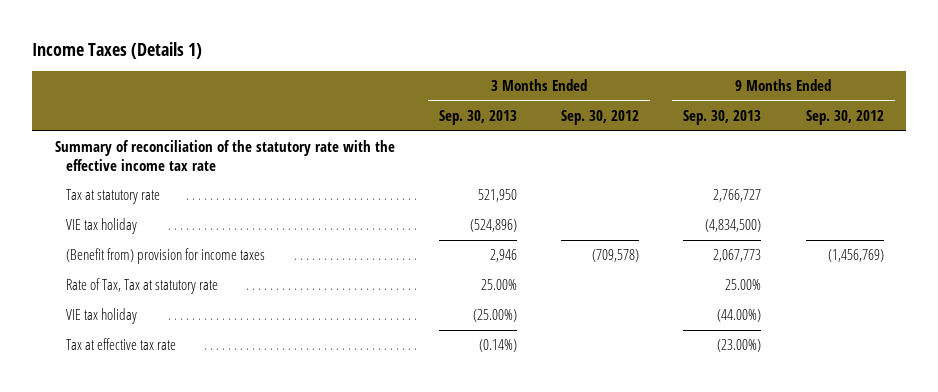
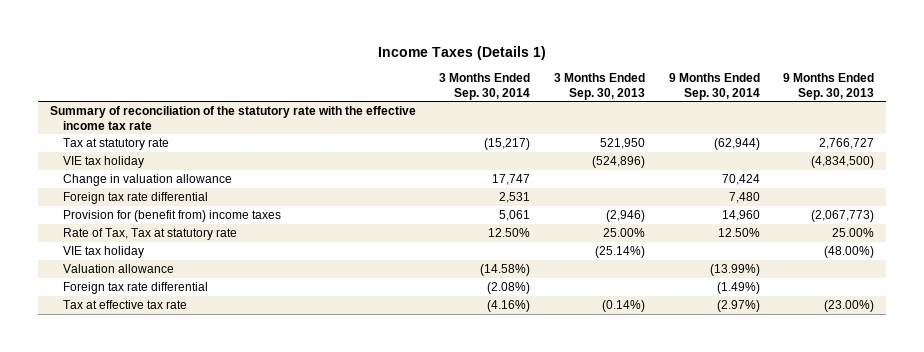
[561,110,640,126] Sep. 30, 2012 -> none
[805,110,884,126] Sep. 30, 2012 -> none
none -> [439,73,531,100] 3 Months Ended Sep. 30, 2014
none -> [668,73,760,100] 9 Months Ended Sep. 30, 2014
none -> [63,174,233,187] Change in valuation allowance
none -> [63,192,209,205] Foreign tax rate differential
[66,248,266,265] (Benefit from) provision for income taxes -> [63,210,282,223] Provision for (benefit from) income taxes
[489,249,517,263] 2,946 -> [605,210,645,223] (2,946)
[713,249,762,263] 2,067,773 -> [811,210,875,223] (2,067,773)
[472,309,517,323] (25.00%) -> [594,246,645,259] (25.14%)
[717,309,762,323] (44.00%) -> [824,246,875,259] (48.00%)
none -> [63,264,175,274] Valuation allowance
none -> [63,282,209,295] Foreign tax rate differential

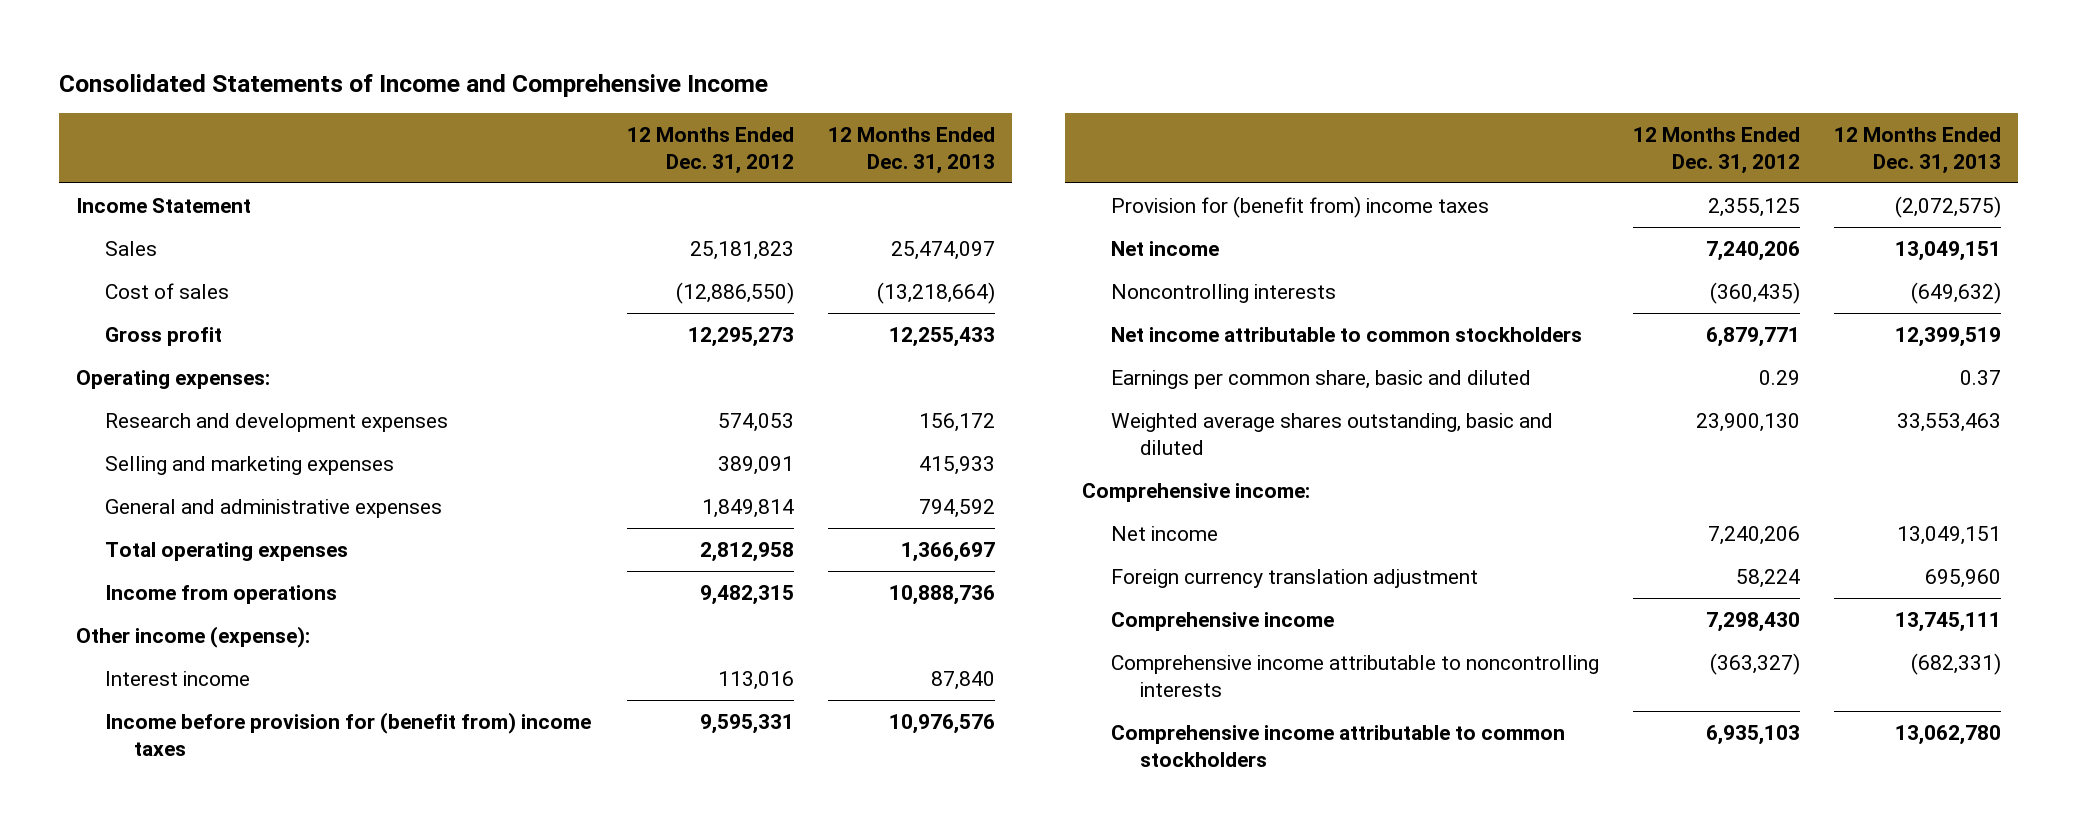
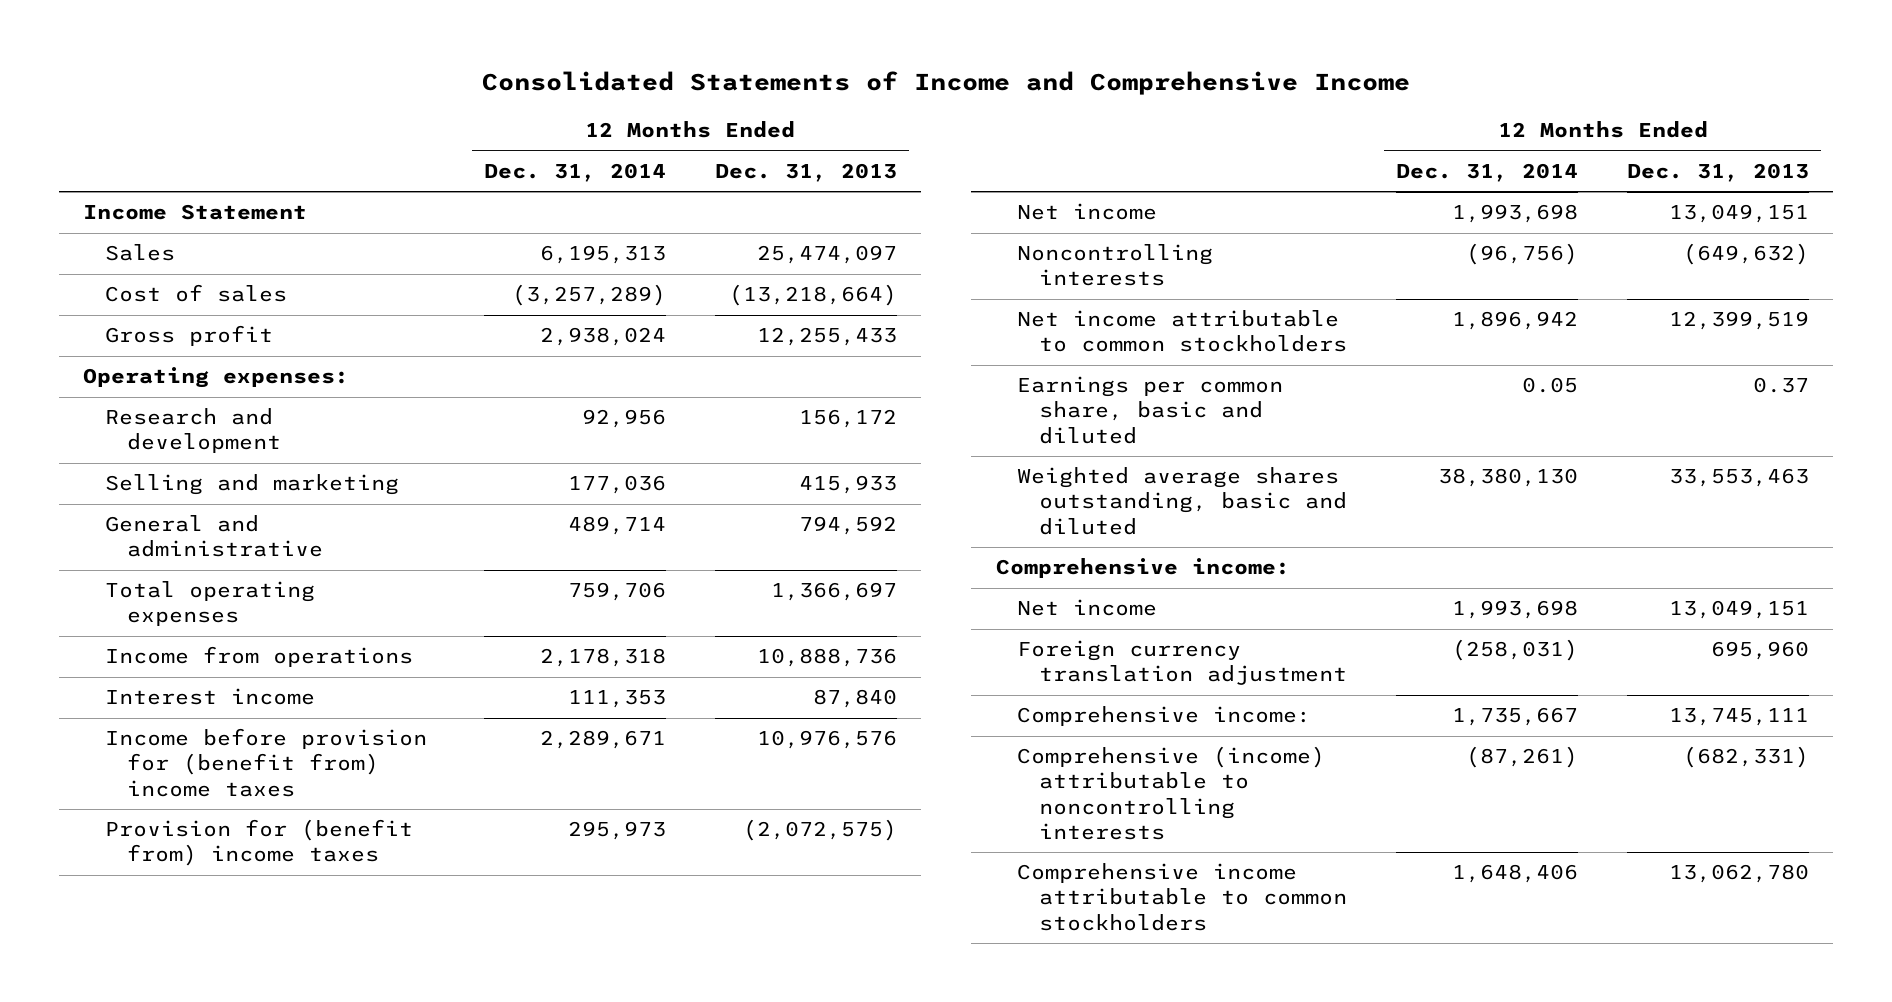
[627,127,795,174] 12 Months Ended Dec. 31, 2012 -> none
none -> [483,162,666,182] Dec. 31, 2014
[105,412,449,432] Research and development expenses -> [105,408,281,454] Research and development
[105,455,395,475] Selling and marketing expenses -> [105,474,400,496] Selling and marketing
[105,498,443,518] General and administrative expenses -> [105,515,323,558] General and administrative
[76,625,311,648] Other income (expense): -> none
[1111,611,1335,631] Comprehensive income -> [1017,706,1312,727] Comprehensive income:
[1111,654,1600,697] Comprehensive income attributable to noncontrolling interests -> [1017,746,1326,840] Comprehensive (income) attributable to noncontrolling interests

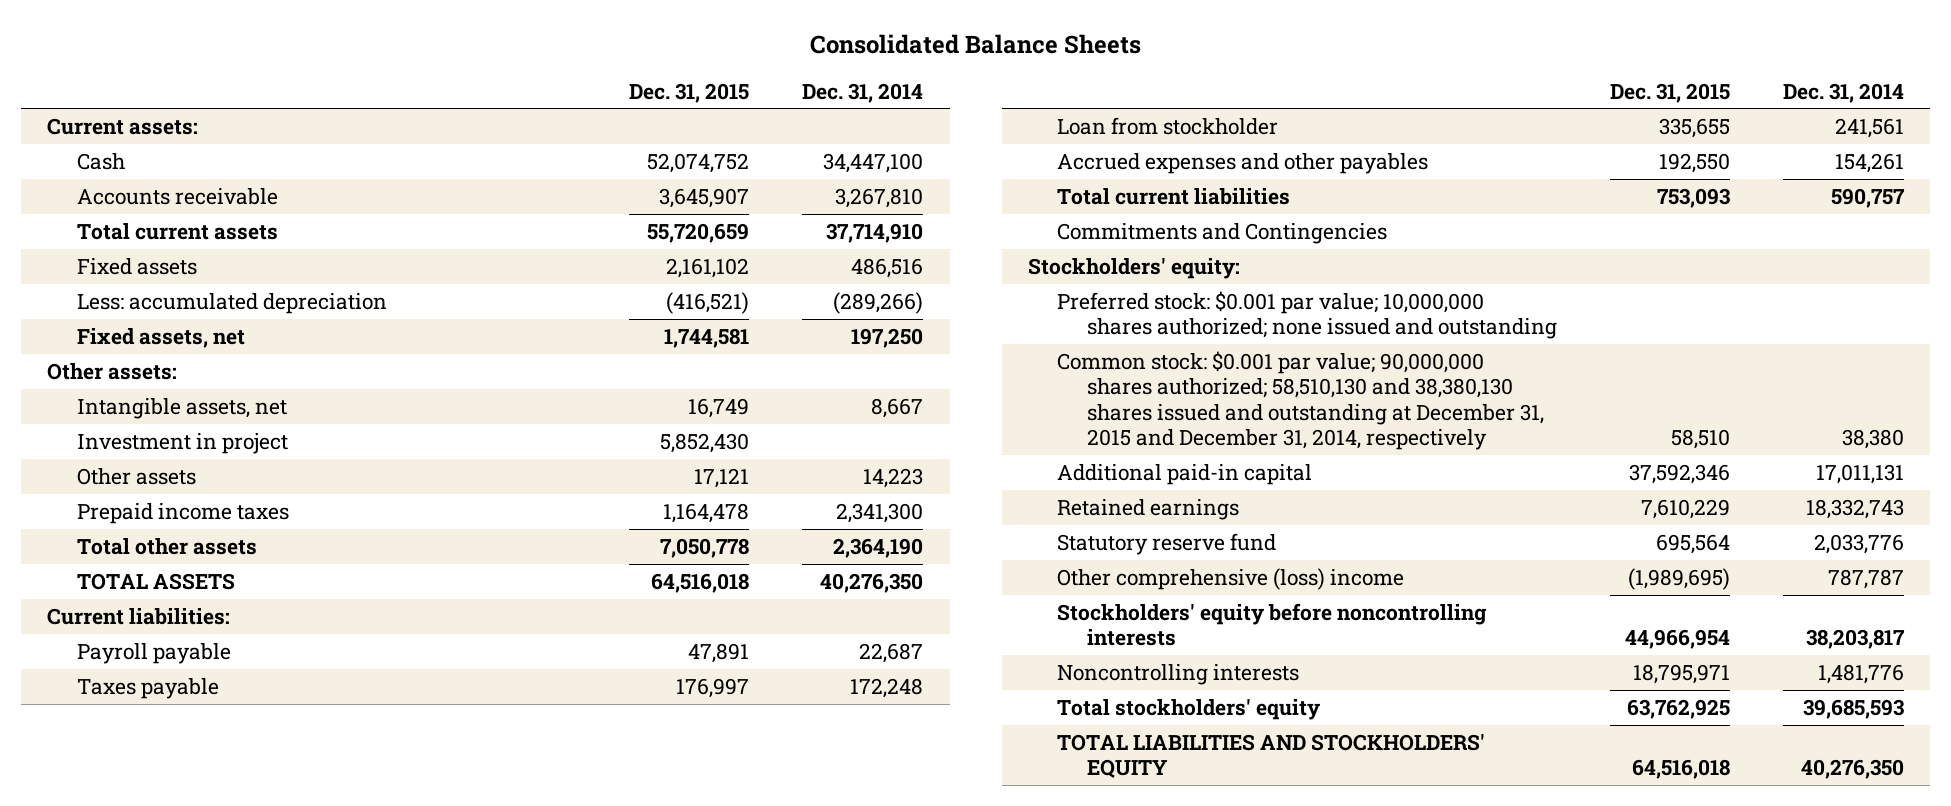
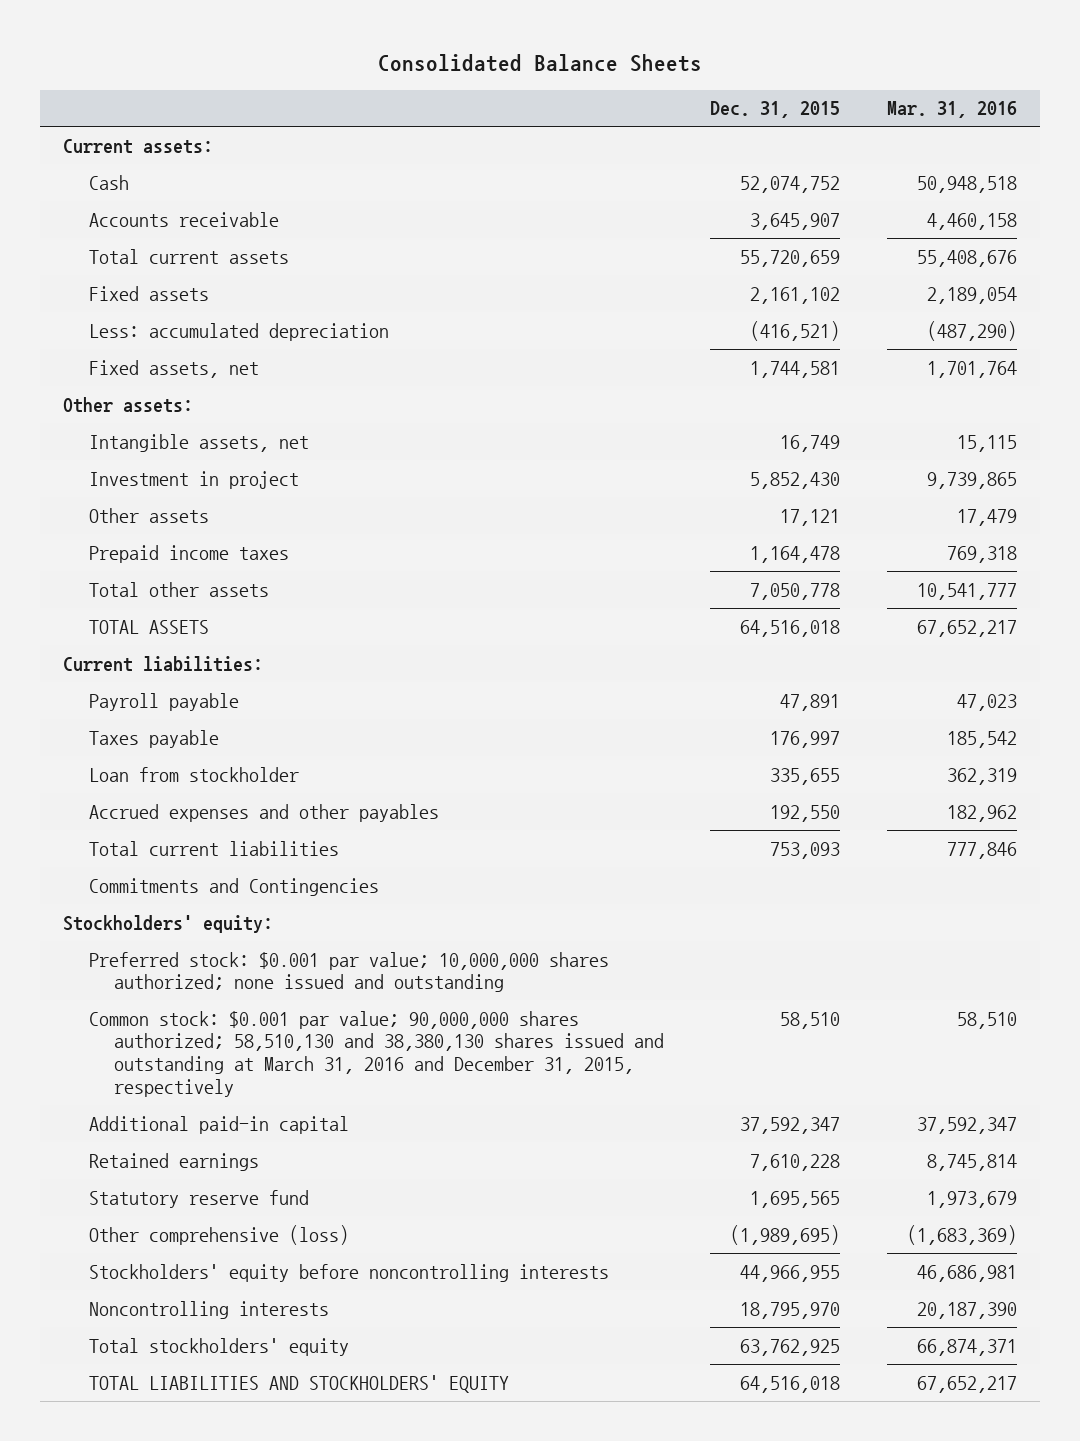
[802,82,924,103] Dec. 31, 2014 -> none
none -> [886,101,1017,119] Mar. 31, 2016
[1057,350,1544,451] Common stock: $0.001 par value; 90,000,000 shares authorized; 58,510,130 and 38,380,130 shares issued and outstanding at December 31, 2015 and December 31, 2014, respectively -> [88,1010,665,1097] Common stock: $0.001 par value; 90,000,000 shares authorized; 58,510,130 and 38,380,130 shares issued and outstanding at March 31, 2016 and December 31, 2015, respectively
[1628,463,1730,484] 37,592,346 -> [740,1116,841,1134] 37,592,347
[1640,498,1730,519] 7,610,229 -> [750,1153,841,1171] 7,610,228
[1655,533,1730,554] 695,564 -> [750,1190,841,1208] 1,695,565
[1057,567,1405,590] Other comprehensive (loss) income -> [88,1224,349,1245] Other comprehensive (loss)
[1624,629,1730,650] 44,966,954 -> [740,1264,841,1282] 44,966,955
[1632,663,1730,684] 18,795,971 -> [740,1301,841,1319] 18,795,970

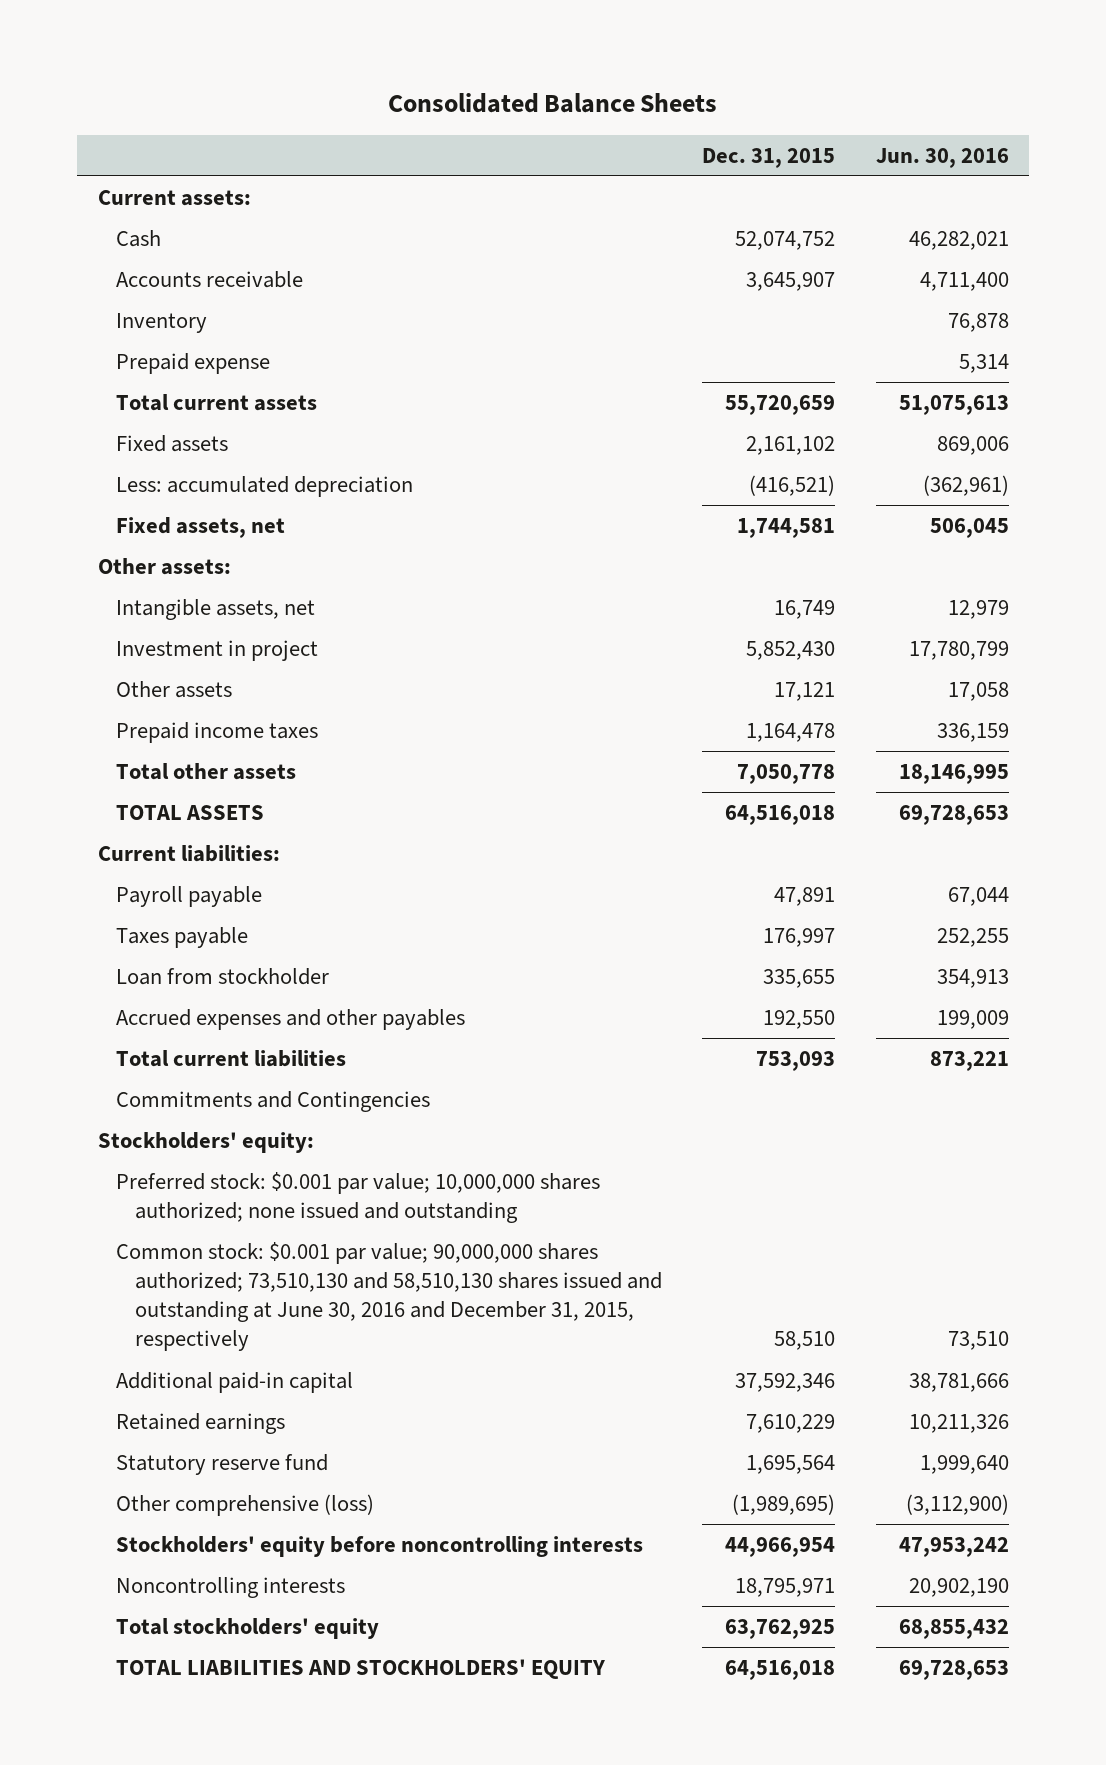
[886,101,1017,119] Mar. 31, 2016 -> none
none -> [875,147,1009,168] Jun. 30, 2016
none -> [116,313,208,334] Inventory
none -> [116,353,271,375] Prepaid expense
[88,1010,665,1097] Common stock: $0.001 par value; 90,000,000 shares authorized; 58,510,130 and 38,380,130 shares issued and outstanding at March 31, 2016 and December 31, 2015, respectively -> [116,1242,663,1352] Common stock: $0.001 par value; 90,000,000 shares authorized; 73,510,130 and 58,510,130 shares issued and outstanding at June 30, 2016 and December 31, 2015, respectively
[740,1116,841,1134] 37,592,347 -> [735,1373,836,1393] 37,592,346
[750,1153,841,1171] 7,610,228 -> [746,1414,836,1434] 7,610,229
[750,1190,841,1208] 1,695,565 -> [746,1455,836,1475] 1,695,564
[740,1264,841,1282] 44,966,955 -> [725,1537,836,1558] 44,966,954
[740,1301,841,1319] 18,795,970 -> [735,1578,836,1598] 18,795,971

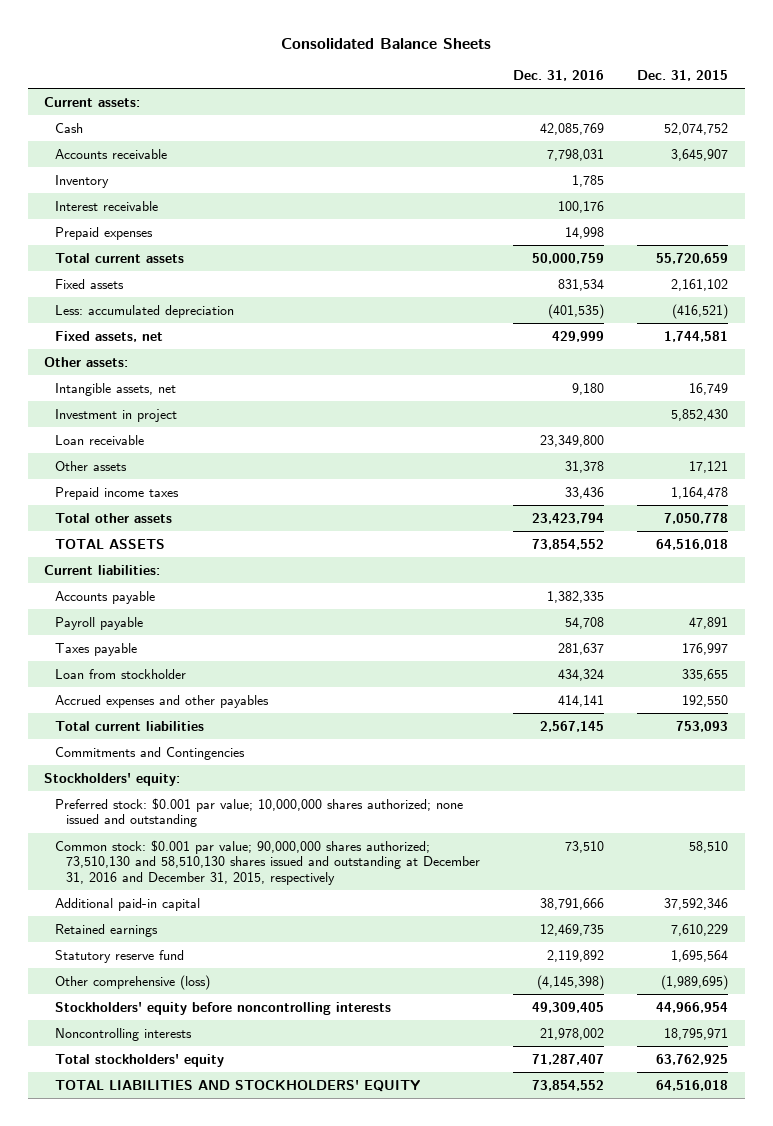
[875,147,1009,168] Jun. 30, 2016 -> none
none -> [513,70,605,82] Dec. 31, 2016
none -> [55,200,159,211] Interest receivable
[116,353,271,375] Prepaid expense -> [55,226,154,240] Prepaid expenses
none -> [55,434,145,445] Loan receivable
none -> [55,590,156,604] Accounts payable
[116,1242,663,1352] Common stock: $0.001 par value; 90,000,000 shares authorized; 73,510,130 and 58,510,130 shares issued and outstanding at June 30, 2016 and December 31, 2015, respectively -> [55,839,481,885] Common stock: $0.001 par value; 90,000,000 shares authorized; 73,510,130 and 58,510,130 shares issued and outstanding at December 31, 2016 and December 31, 2015, respectively

